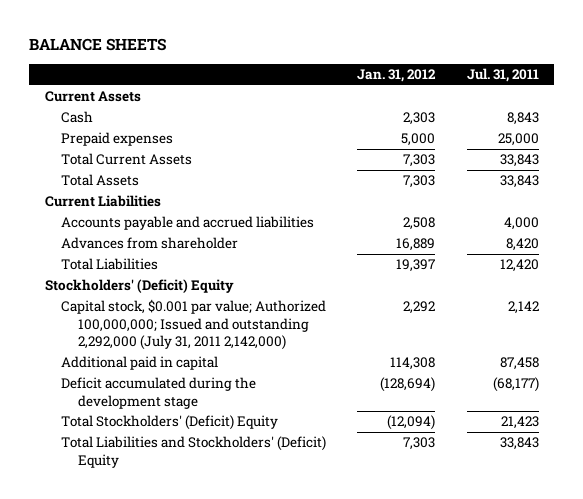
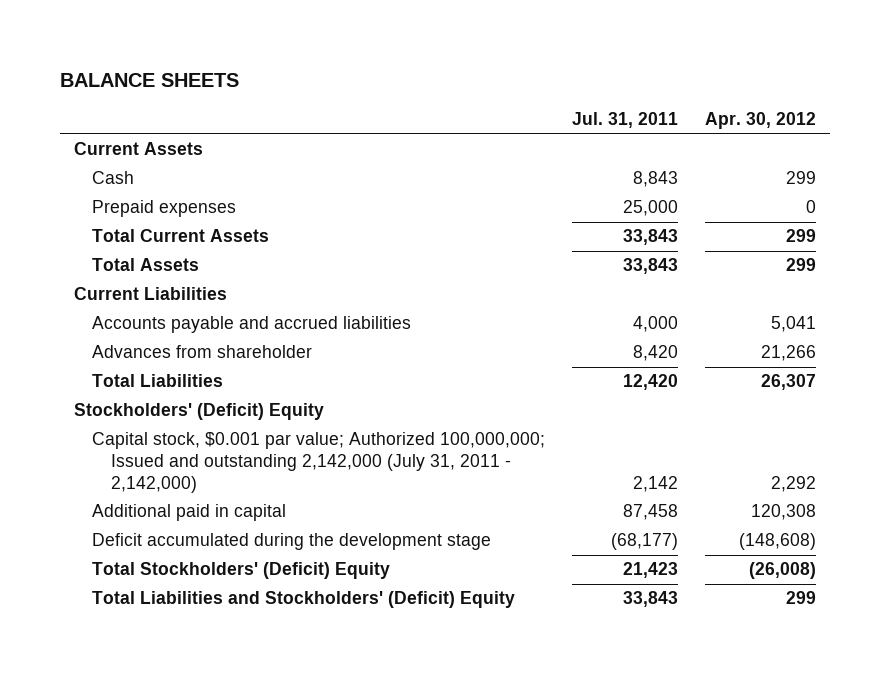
[357,69,437,83] Jan. 31, 2012 -> none
none -> [705,112,817,130] Apr. 30, 2012
[61,299,327,351] Capital stock, $0.001 par value; Authorized 100,000,000; Issued and outstanding 2,292,000 (July 31, 2011 2,142,000) -> [92,432,546,494] Capital stock, $0.001 par value; Authorized 100,000,000; Issued and outstanding 2,142,000 (July 31, 2011 - 2,142,000)

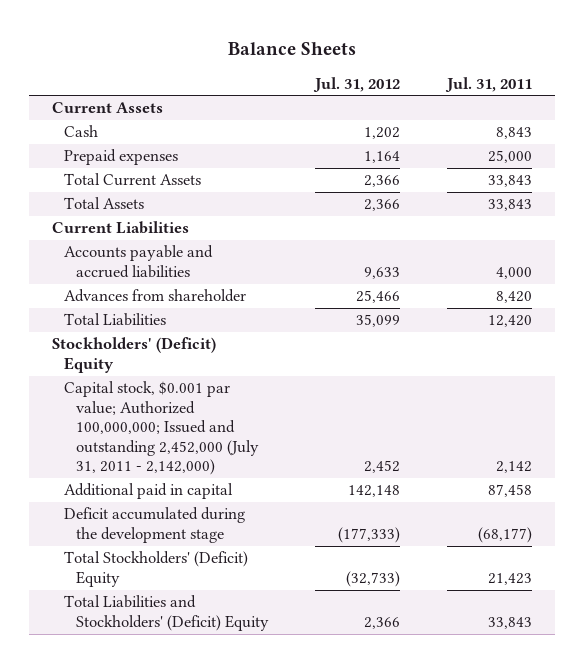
[60,73,240,88] BALANCE SHEETS -> [227,41,356,55] Balance Sheets
[705,112,817,130] Apr. 30, 2012 -> none
none -> [313,76,401,92] Jul. 31, 2012
[92,432,546,494] Capital stock, $0.001 par value; Authorized 100,000,000; Issued and outstanding 2,142,000 (July 31, 2011 - 2,142,000) -> [63,381,259,475] Capital stock, $0.001 par value; Authorized 100,000,000; Issued and outstanding 2,452,000 (July 31, 2011 - 2,142,000)

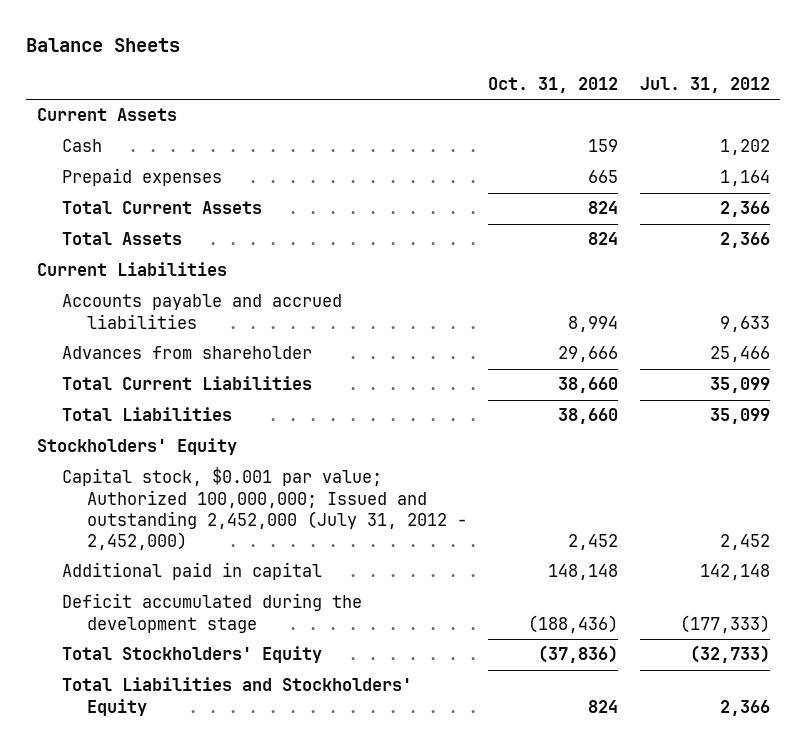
[444,76,532,92] Jul. 31, 2011 -> none
none -> [488,76,619,93] Oct. 31, 2012
none -> [62,376,313,391] Total Current Liabilities
[52,337,217,373] Stockholders' (Deficit) Equity -> [37,438,238,456] Stockholders' Equity
[63,381,259,475] Capital stock, $0.001 par value; Authorized 100,000,000; Issued and outstanding 2,452,000 (July 31, 2011 - 2,142,000) -> [62,467,468,550] Capital stock, $0.001 par value; Authorized 100,000,000; Issued and outstanding 2,452,000 (July 31, 2012 - 2,452,000)
[63,551,248,587] Total Stockholders' (Deficit) Equity -> [62,646,323,664] Total Stockholders' Equity
[63,595,269,631] Total Liabilities and Stockholders' (Deficit) Equity -> [62,677,413,716] Total Liabilities and Stockholders' Equity

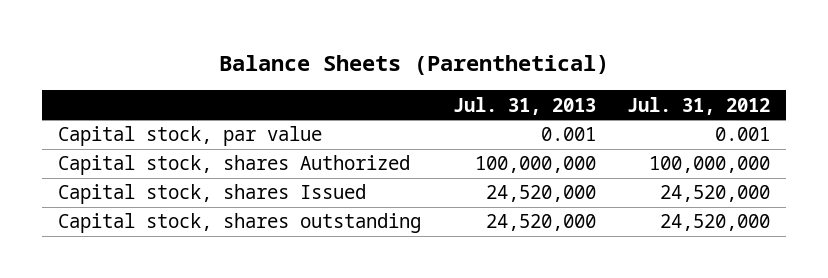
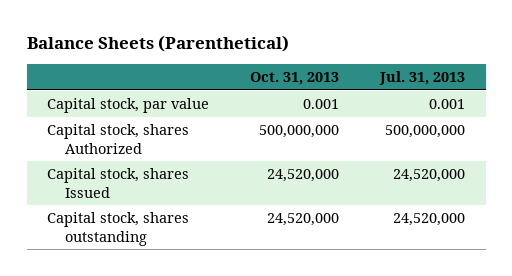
[627,96,771,115] Jul. 31, 2012 -> none
none -> [250,72,340,86] Oct. 31, 2013
[474,156,596,174] 100,000,000 -> [385,125,466,139] 500,000,000

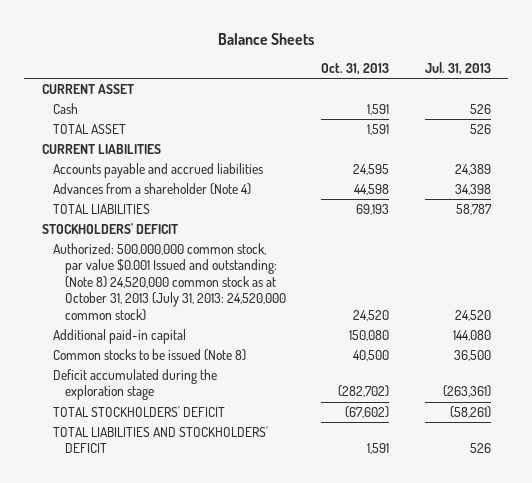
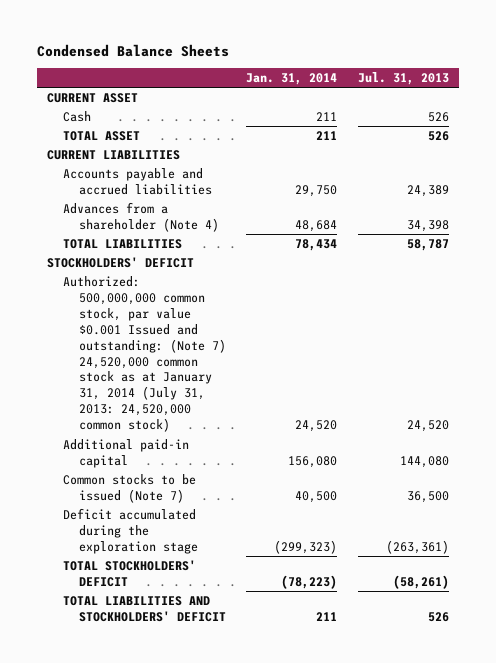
[218,32,315,45] Balance Sheets -> [36,43,229,57] Condensed Balance Sheets
[321,63,390,76] Oct. 31, 2013 -> none
none -> [246,72,338,85] Jan. 31, 2014
[53,242,286,321] Authorized: 500,000,000 common stock, par value $0.001 Issued and outstanding: (Note 8) 24,520,000 common stock as at October 31, 2013 (July 31, 2013: 24,520,000 common stock) -> [62,275,226,433] Authorized: 500,000,000 common stock, par value $0.001 Issued and outstanding: (Note 7) 24,520,000 common stock as at January 31, 2014 (July 31, 2013: 24,520,000 common stock)
[53,348,247,361] Common stocks to be issued (Note 8) -> [62,473,196,503] Common stocks to be issued (Note 7)

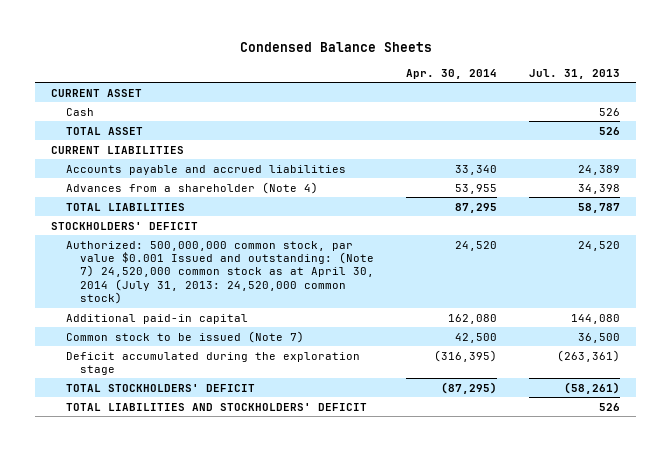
[246,72,338,85] Jan. 31, 2014 -> none
none -> [405,68,497,79] Apr. 30, 2014
[62,275,226,433] Authorized: 500,000,000 common stock, par value $0.001 Issued and outstanding: (Note 7) 24,520,000 common stock as at January 31, 2014 (July 31, 2013: 24,520,000 common stock) -> [65,240,374,305] Authorized: 500,000,000 common stock, par value $0.001 Issued and outstanding: (Note 7) 24,520,000 common stock as at April 30, 2014 (July 31, 2013: 24,520,000 common stock)
[62,473,196,503] Common stocks to be issued (Note 7) -> [65,330,304,343] Common stock to be issued (Note 7)

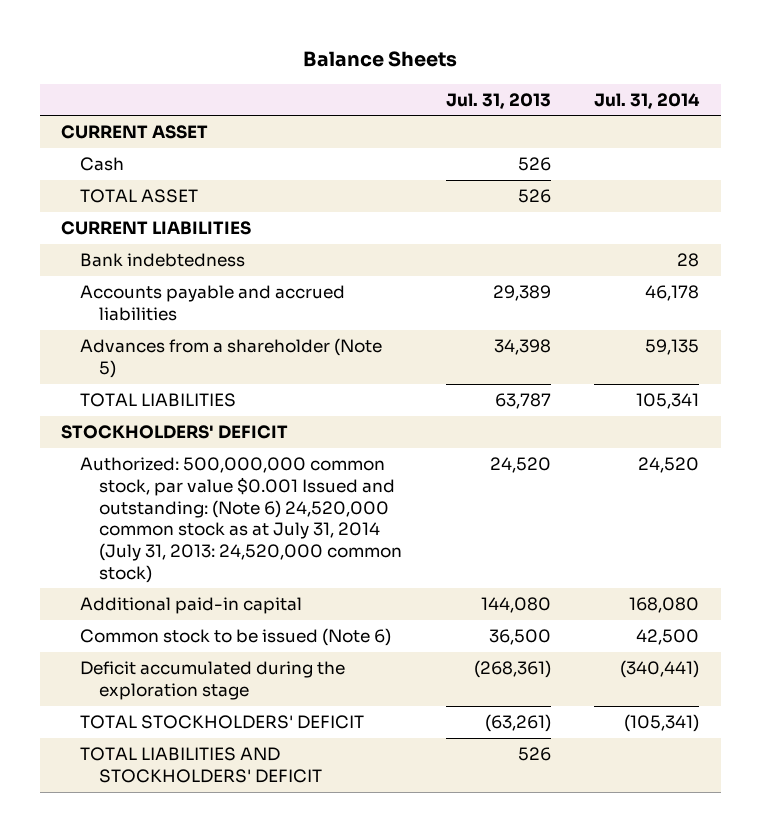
[239,42,432,53] Condensed Balance Sheets -> [303,51,458,68] Balance Sheets
[405,68,497,79] Apr. 30, 2014 -> none
none -> [593,92,700,109] Jul. 31, 2014
none -> [80,253,246,268] Bank indebtedness
[578,164,621,175] 24,389 -> [492,285,551,302] 29,389
[65,181,318,194] Advances from a shareholder (Note 4) -> [80,338,383,378] Advances from a shareholder (Note 5)
[578,202,621,213] 58,787 -> [494,393,551,410] 63,787
[65,240,374,305] Authorized: 500,000,000 common stock, par value $0.001 Issued and outstanding: (Note 7) 24,520,000 common stock as at April 30, 2014 (July 31, 2013: 24,520,000 common stock) -> [80,457,403,583] Authorized: 500,000,000 common stock, par value $0.001 Issued and outstanding: (Note 6) 24,520,000 common stock as at July 31, 2014 (July 31, 2013: 24,520,000 common stock)
[65,330,304,343] Common stock to be issued (Note 7) -> [80,628,392,647] Common stock to be issued (Note 6)
[557,349,621,362] (263,361) -> [473,660,551,679] (268,361)
[564,381,621,394] (58,261) -> [484,714,551,733] (63,261)

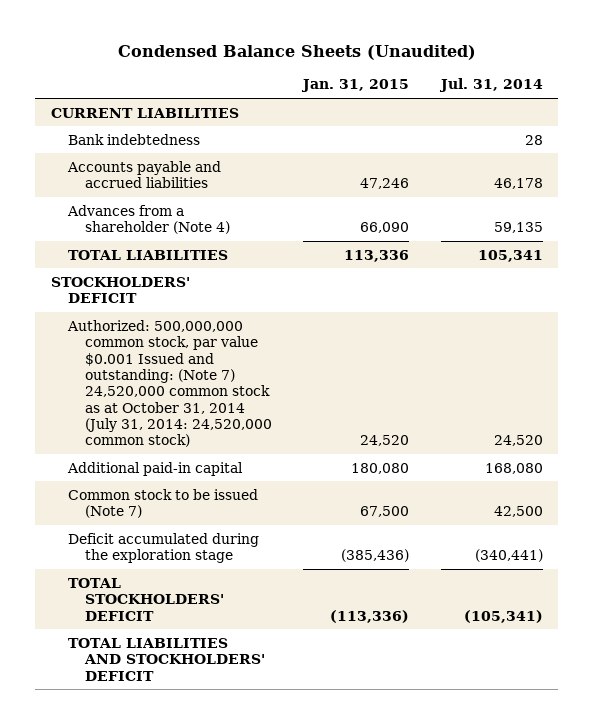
[303,51,458,68] Balance Sheets -> [117,44,476,60] Condensed Balance Sheets (Unaudited)
[445,92,551,109] Jul. 31, 2013 -> none
none -> [301,79,410,93] Jan. 31, 2015
[61,125,209,140] CURRENT ASSET -> none
[80,157,125,172] Cash -> none
[80,189,199,204] TOTAL ASSET -> none
[80,338,383,378] Advances from a shareholder (Note 5) -> [66,204,230,235] Advances from a shareholder (Note 4)
[80,457,403,583] Authorized: 500,000,000 common stock, par value $0.001 Issued and outstanding: (Note 6) 24,520,000 common stock as at July 31, 2014 (July 31, 2013: 24,520,000 common stock) -> [66,319,272,448] Authorized: 500,000,000 common stock, par value $0.001 Issued and outstanding: (Note 7) 24,520,000 common stock as at October 31, 2014 (July 31, 2014: 24,520,000 common stock)
[80,628,392,647] Common stock to be issued (Note 6) -> [67,488,258,519] Common stock to be issued (Note 7)

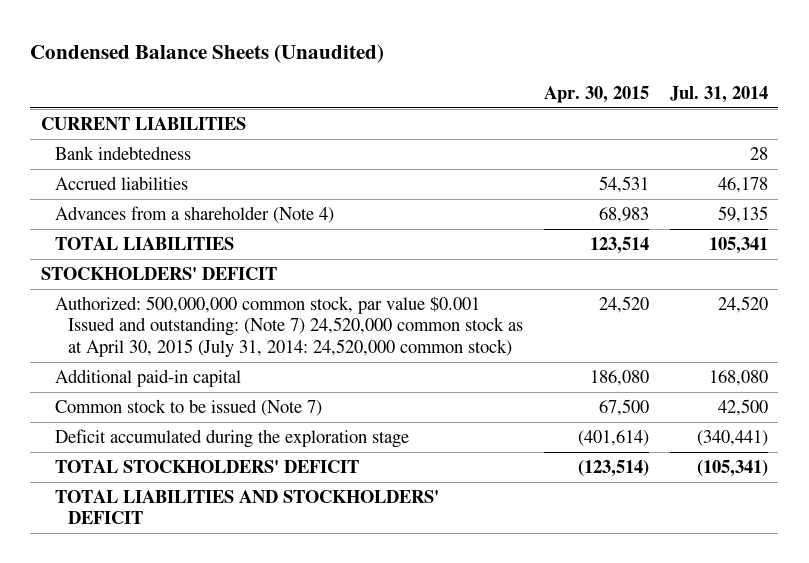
[301,79,410,93] Jan. 31, 2015 -> none
none -> [544,85,650,103] Apr. 30, 2015
[66,160,221,189] Accounts payable and accrued liabilities -> [54,176,188,191] Accrued liabilities
[66,319,272,448] Authorized: 500,000,000 common stock, par value $0.001 Issued and outstanding: (Note 7) 24,520,000 common stock as at October 31, 2014 (July 31, 2014: 24,520,000 common stock) -> [54,296,524,357] Authorized: 500,000,000 common stock, par value $0.001 Issued and outstanding: (Note 7) 24,520,000 common stock as at April 30, 2015 (July 31, 2014: 24,520,000 common stock)

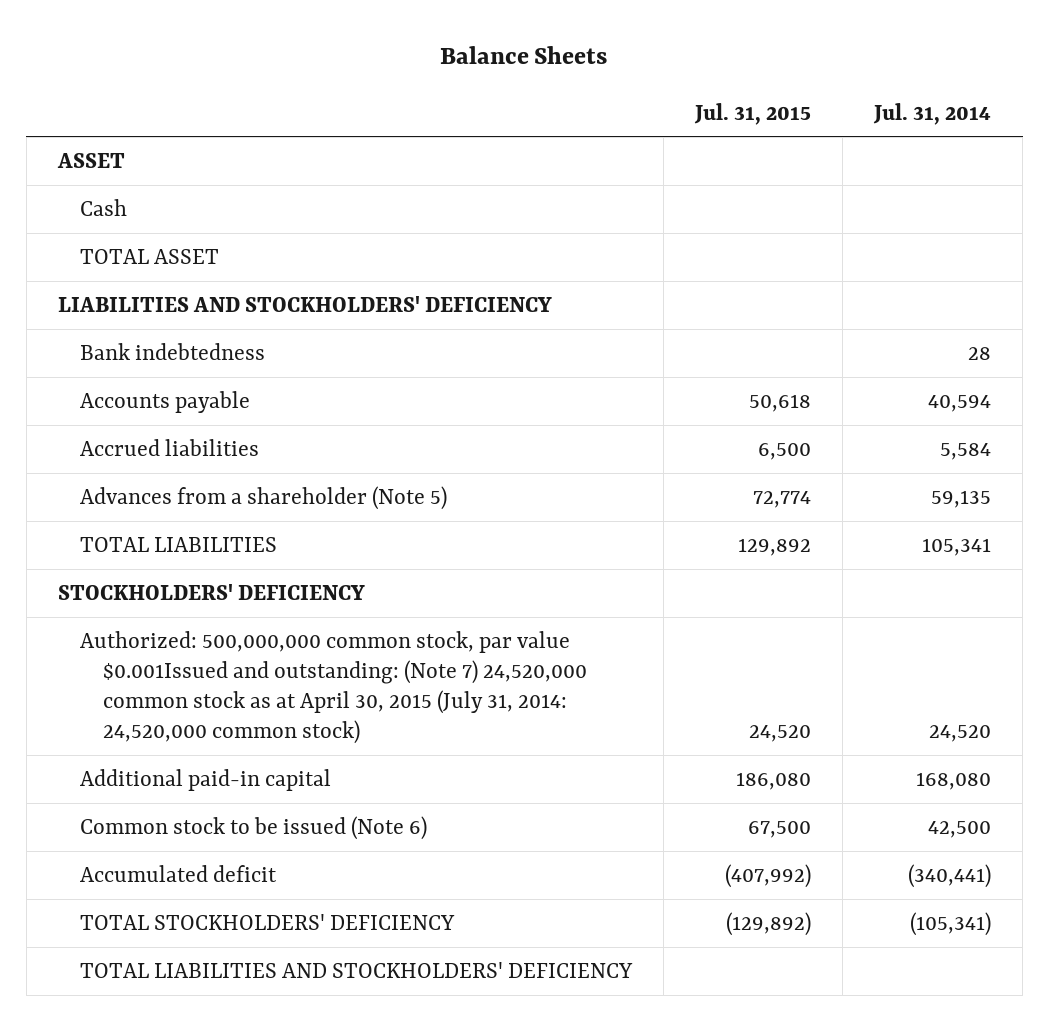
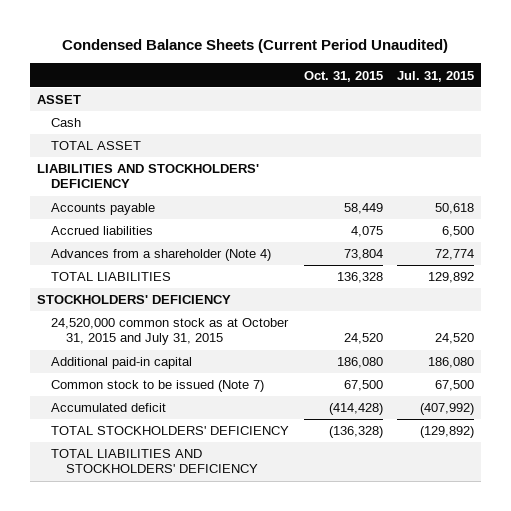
[440,46,608,65] Balance Sheets -> [62,39,449,54] Condensed Balance Sheets (Current Period Unaudited)
[873,102,992,125] Jul. 31, 2014 -> none
none -> [303,70,383,82] Oct. 31, 2015
[80,342,266,360] Bank indebtedness -> none
[80,485,448,510] Advances from a shareholder (Note 5) -> [51,249,272,262] Advances from a shareholder (Note 4)
[80,630,588,745] Authorized: 500,000,000 common stock, par value $0.001Issued and outstanding: (Note 7) 24,520,000 common stock as at April 30, 2015 (July 31, 2014: 24,520,000 common stock) -> [51,318,290,346] 24,520,000 common stock as at October 31, 2015 and July 31, 2015
[80,815,428,840] Common stock to be issued (Note 6) -> [51,380,265,393] Common stock to be issued (Note 7)

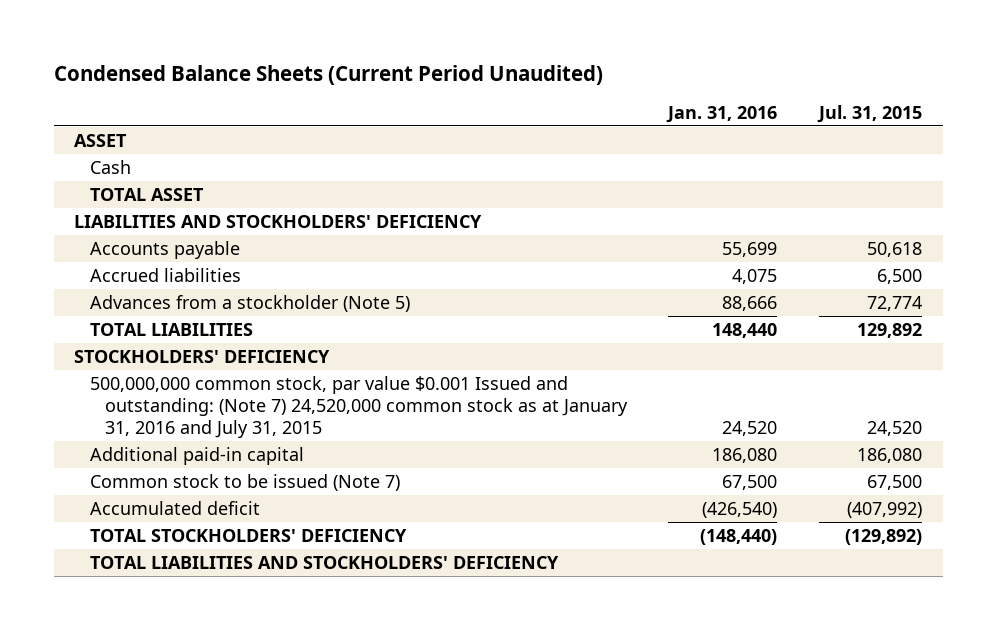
[303,70,383,82] Oct. 31, 2015 -> none
none -> [666,105,778,123] Jan. 31, 2016
[51,249,272,262] Advances from a shareholder (Note 4) -> [89,294,410,312] Advances from a stockholder (Note 5)
[51,318,290,346] 24,520,000 common stock as at October 31, 2015 and July 31, 2015 -> [89,375,628,438] 500,000,000 common stock, par value $0.001 Issued and outstanding: (Note 7) 24,520,000 common stock as at January 31, 2016 and July 31, 2015

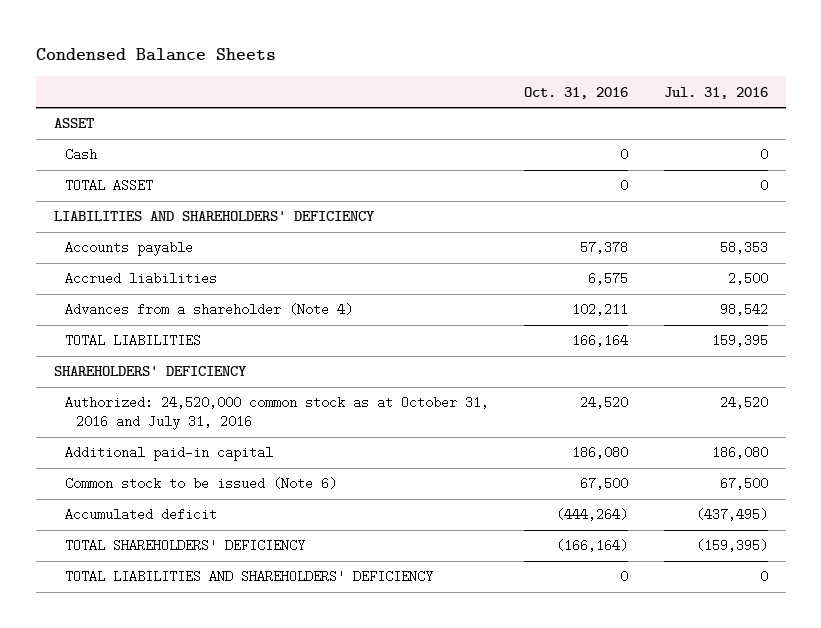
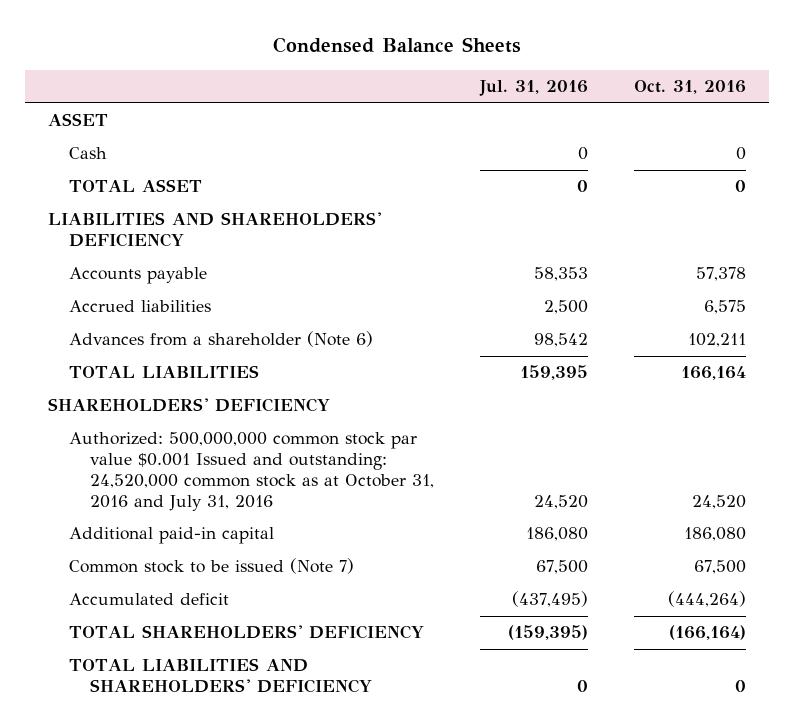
[64,303,353,317] Advances from a shareholder (Note 4) -> [69,331,374,348] Advances from a shareholder (Note 6)
[64,396,489,431] Authorized: 24,520,000 common stock as at October 31, 2016 and July 31, 2016 -> [69,432,435,511] Authorized: 500,000,000 common stock par value $0.001 Issued and outstanding: 24,520,000 common stock as at October 31, 2016 and July 31, 2016
[64,477,337,491] Common stock to be issued (Note 6) -> [69,558,355,575] Common stock to be issued (Note 7)

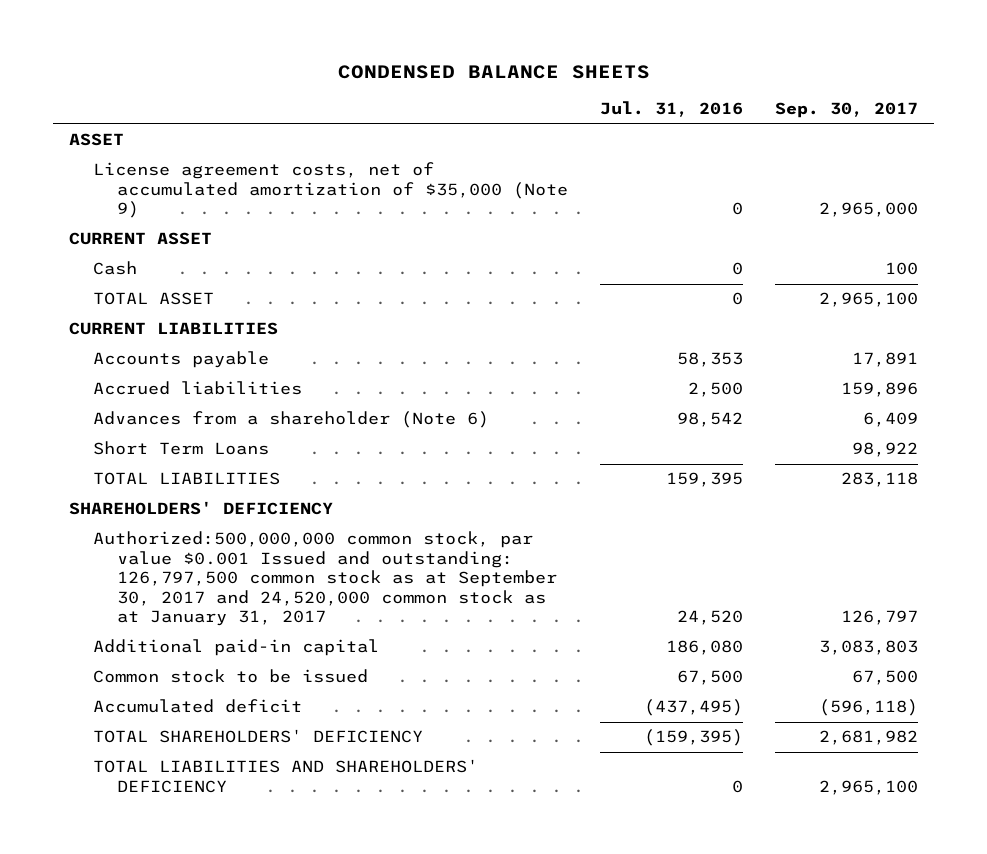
[273,37,522,54] Condensed Balance Sheets -> [337,65,650,80] CONDENSED BALANCE SHEETS
[634,80,747,95] Oct. 31, 2016 -> none
none -> [774,102,918,119] Sep. 30, 2017
none -> [93,162,569,219] License agreement costs, net of accumulated amortization of $35,000 (Note 9)
none -> [69,232,213,246] CURRENT ASSET
[48,212,382,248] LIABILITIES AND SHAREHOLDERS' DEFICIENCY -> none
none -> [69,322,279,336] CURRENT LIABILITIES
none -> [93,441,270,456] Short Term Loans
[69,432,435,511] Authorized: 500,000,000 common stock par value $0.001 Issued and outstanding: 24,520,000 common stock as at October 31, 2016 and July 31, 2016 -> [93,531,558,627] Authorized:500,000,000 common stock, par value $0.001 Issued and outstanding: 126,797,500 common stock as at September 30, 2017 and 24,520,000 common stock as at January 31, 2017
[69,558,355,575] Common stock to be issued (Note 7) -> [93,669,369,684] Common stock to be issued

